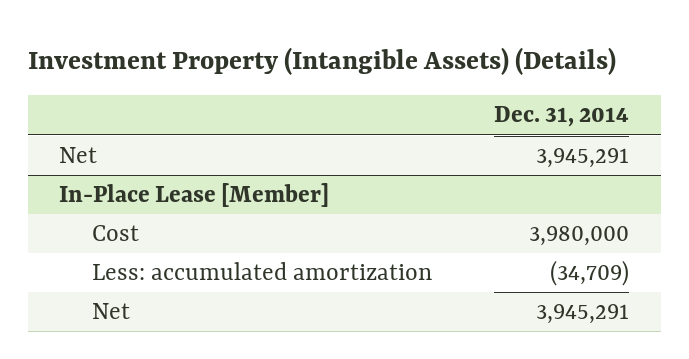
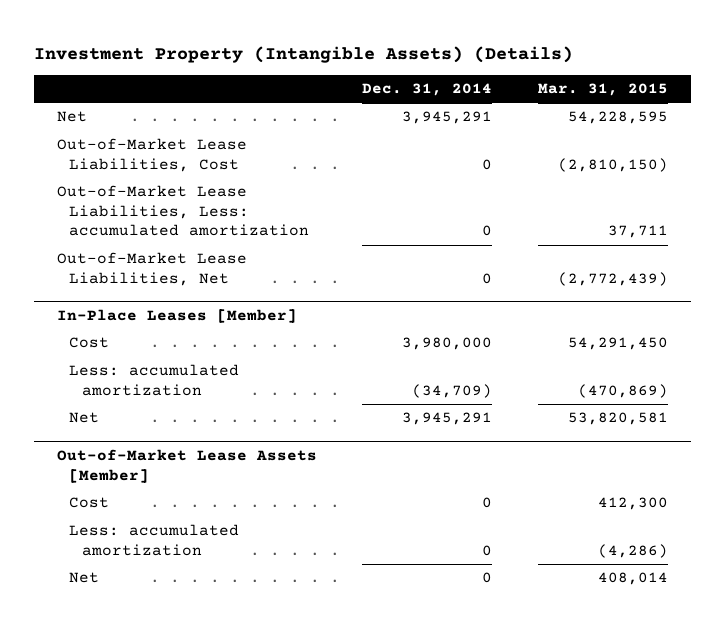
none -> [538,82,669,96] Mar. 31, 2015
none -> [56,138,247,172] Out-of-Market Lease Liabilities, Cost
none -> [56,185,310,237] Out-of-Market Lease Liabilities, Less: accumulated amortization
none -> [56,252,247,286] Out-of-Market Lease Liabilities, Net
[59,183,330,208] In-Place Lease [Member] -> [56,309,297,324] In-Place Leases [Member]
none -> [56,449,317,483] Out-of-Market Lease Assets [Member]
none -> [69,497,110,509] Cost
none -> [69,524,240,556] Less: accumulated amortization
none -> [69,572,100,584] Net

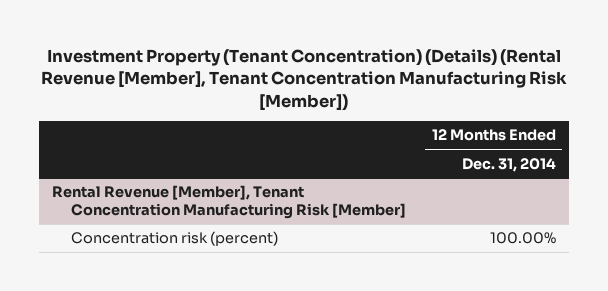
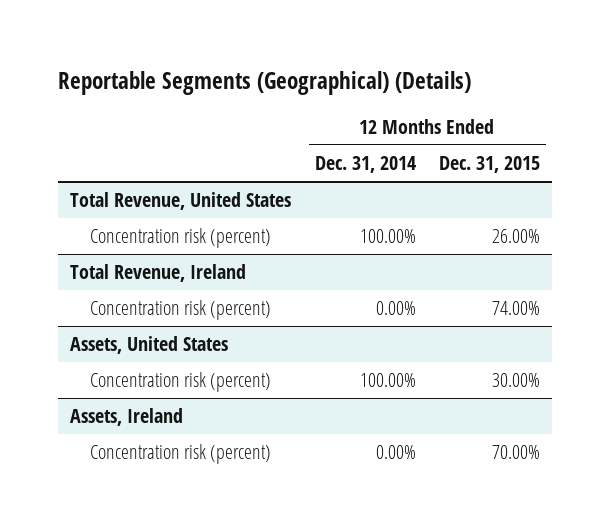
[41,48,568,111] Investment Property (Tenant Concentration) (Details) (Rental Revenue [Member], Tenant Concentration Manufacturing Risk [Member]) -> [58,70,472,95] Reportable Segments (Geographical) (Details)
none -> [439,155,541,173] Dec. 31, 2015
[52,185,406,220] Rental Revenue [Member], Tenant Concentration Manufacturing Risk [Member] -> none
none -> [70,192,292,211] Total Revenue, United States
none -> [70,264,247,283] Total Revenue, Ireland
none -> [90,300,272,321] Concentration risk (percent)
none -> [70,336,229,355] Assets, United States
none -> [90,372,272,393] Concentration risk (percent)
none -> [70,408,184,427] Assets, Ireland
none -> [90,444,272,465] Concentration risk (percent)

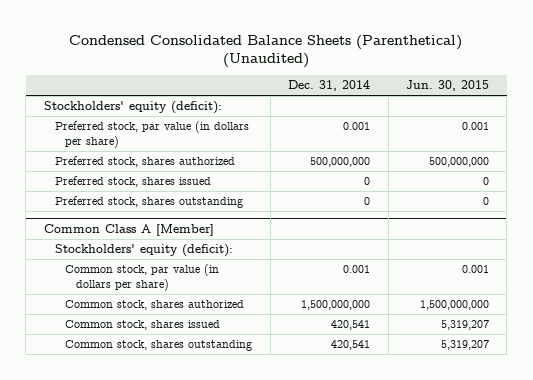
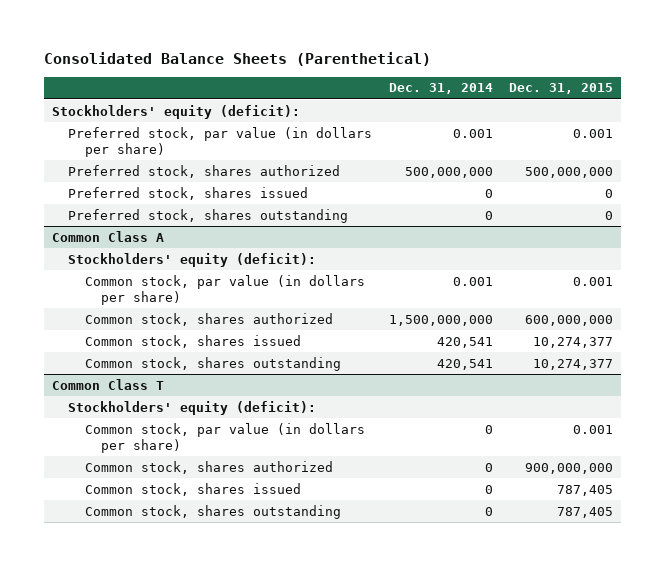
[69,34,463,69] Condensed Consolidated Balance Sheets (Parenthetical) (Unaudited) -> [44,51,432,66] Consolidated Balance Sheets (Parenthetical)
[406,80,490,92] Jun. 30, 2015 -> none
none -> [508,83,613,95] Dec. 31, 2015
[43,223,214,236] Common Class A [Member] -> [52,230,165,242] Common Class A
none -> [52,378,165,390] Common Class T
none -> [68,400,317,415] Stockholders' equity (deficit):
none -> [84,422,365,454] Common stock, par value (in dollars per share)
none -> [84,460,333,474] Common stock, shares authorized
none -> [84,482,301,496] Common stock, shares issued
none -> [84,504,341,519] Common stock, shares outstanding

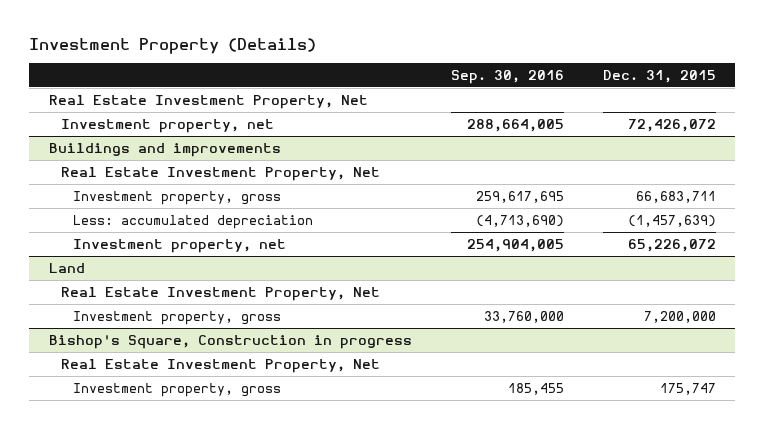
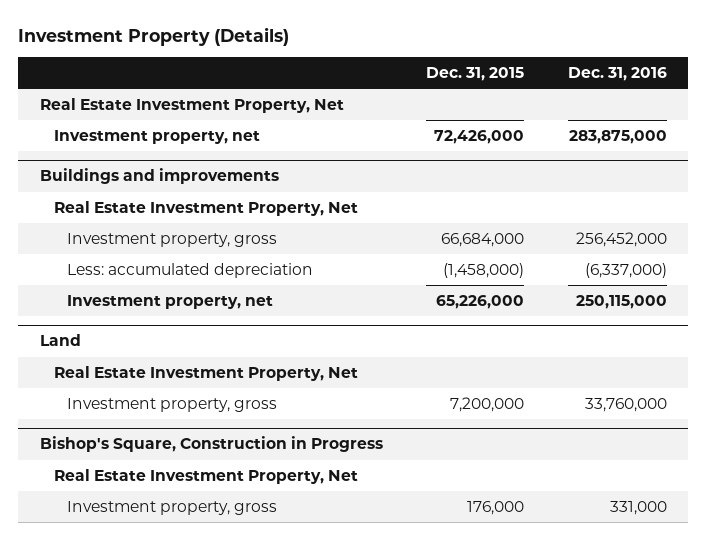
[450,69,564,84] Sep. 30, 2016 -> none
none -> [567,67,667,82] Dec. 31, 2016
[627,118,716,132] 72,426,072 -> [434,129,525,144] 72,426,000
[635,190,716,203] 66,683,711 -> [441,232,525,247] 66,684,000
[627,214,716,227] (1,457,639) -> [443,262,525,278] (1,458,000)
[627,238,716,252] 65,226,072 -> [436,294,525,309] 65,226,000
[48,334,412,349] Bishop's Square, Construction in progress -> [40,436,384,453] Bishop's Square, Construction in Progress
[659,382,716,395] 175,747 -> [467,500,525,515] 176,000

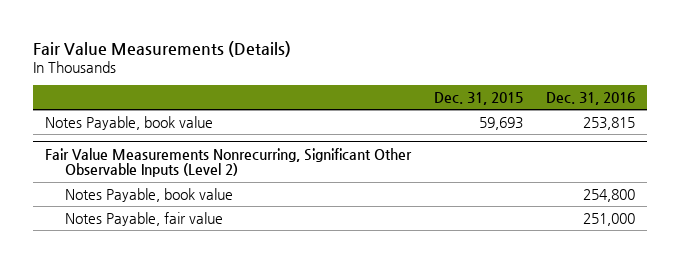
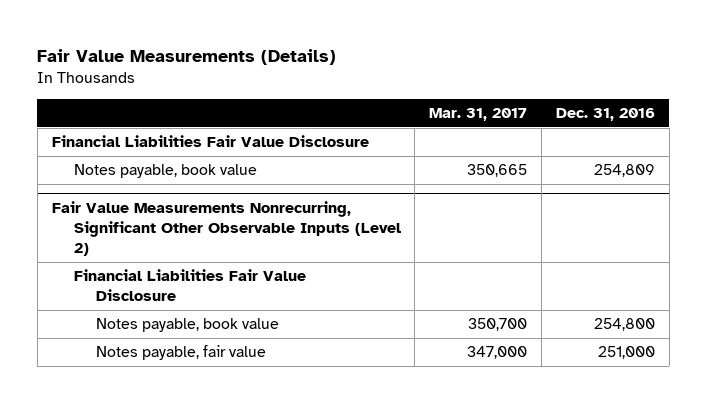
[433,91,523,105] Dec. 31, 2015 -> none
none -> [429,108,528,122] Mar. 31, 2017
none -> [51,135,369,148] Financial Liabilities Fair Value Disclosure
[44,115,213,130] Notes Payable, book value -> [73,164,257,179] Notes payable, book value
[583,116,636,130] 253,815 -> [593,164,655,178] 254,809
none -> [73,269,306,302] Financial Liabilities Fair Value Disclosure
[64,187,233,202] Notes Payable, book value -> [95,318,279,333] Notes payable, book value
[64,211,223,226] Notes Payable, fair value -> [95,345,266,361] Notes payable, fair value

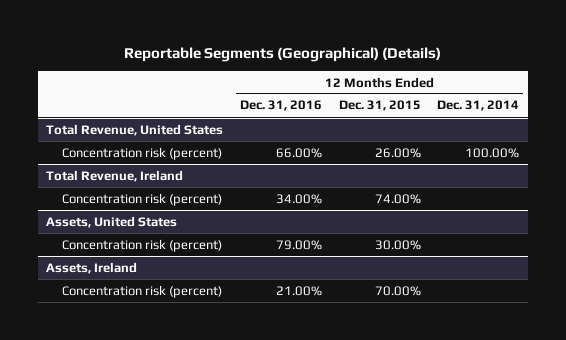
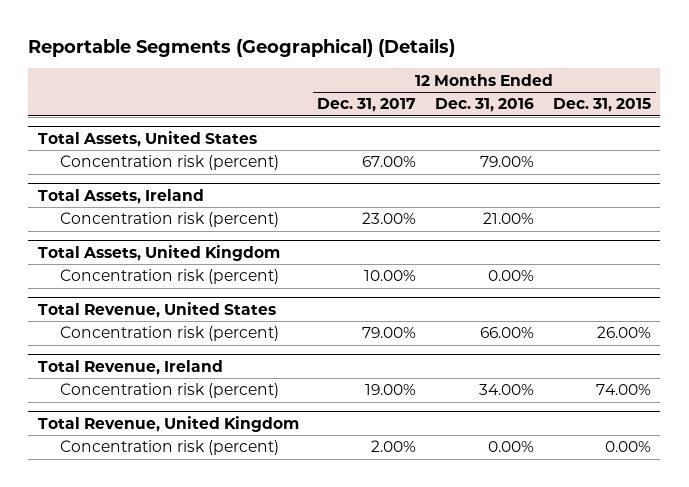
[437,100,520,112] Dec. 31, 2014 -> none
none -> [317,98,417,113] Dec. 31, 2017
none -> [37,130,257,147] Total Assets, United States
none -> [59,155,279,171] Concentration risk (percent)
none -> [37,188,204,204] Total Assets, Ireland
none -> [59,212,279,228] Concentration risk (percent)
none -> [37,244,280,261] Total Assets, United Kingdom
none -> [59,269,279,285] Concentration risk (percent)
[46,215,178,228] Assets, United States -> none
[46,261,138,274] Assets, Ireland -> none
[62,284,223,298] Concentration risk (percent) -> none
none -> [37,415,299,432] Total Revenue, United Kingdom
[275,239,322,250] 79.00% -> [488,441,535,453] 0.00%
[374,239,421,250] 30.00% -> [604,441,651,453] 0.00%

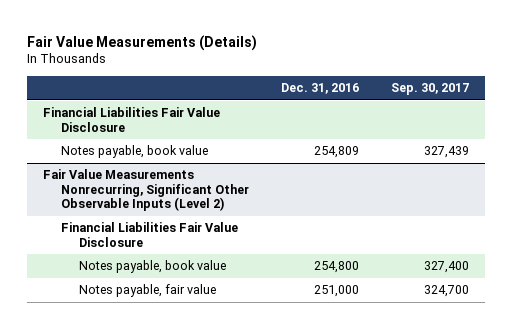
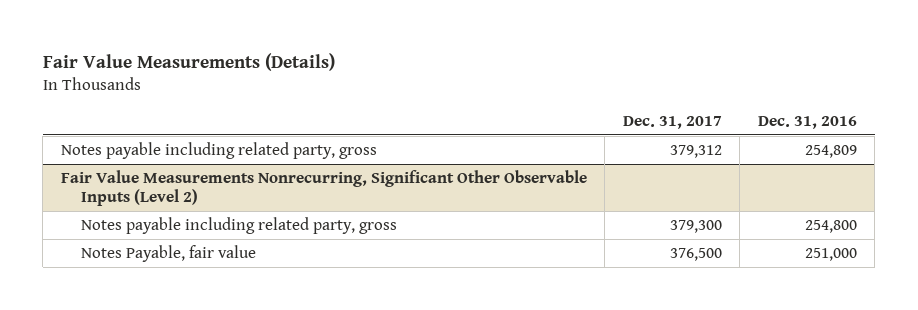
[390,82,469,95] Sep. 30, 2017 -> none
none -> [622,115,722,129] Dec. 31, 2017
[43,107,221,132] Financial Liabilities Fair Value Disclosure -> none
[61,145,209,159] Notes payable, book value -> [60,142,377,160] Notes payable including related party, gross
[61,222,239,247] Financial Liabilities Fair Value Disclosure -> none
[78,260,226,274] Notes payable, book value -> [81,217,398,235] Notes payable including related party, gross
[78,284,216,298] Notes payable, fair value -> [81,245,257,263] Notes Payable, fair value

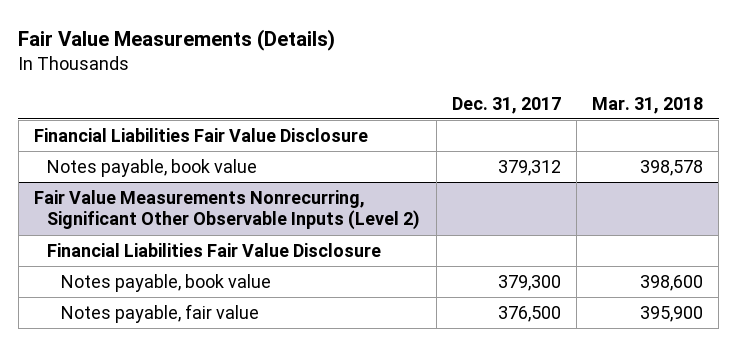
[757,115,857,129] Dec. 31, 2016 -> none
none -> [592,96,704,114] Mar. 31, 2018
none -> [34,127,369,142] Financial Liabilities Fair Value Disclosure
[60,142,377,160] Notes payable including related party, gross -> [47,158,258,177] Notes payable, book value
none -> [47,242,382,257] Financial Liabilities Fair Value Disclosure
[81,217,398,235] Notes payable including related party, gross -> [60,273,271,292] Notes payable, book value
[81,245,257,263] Notes Payable, fair value -> [60,303,259,323] Notes payable, fair value

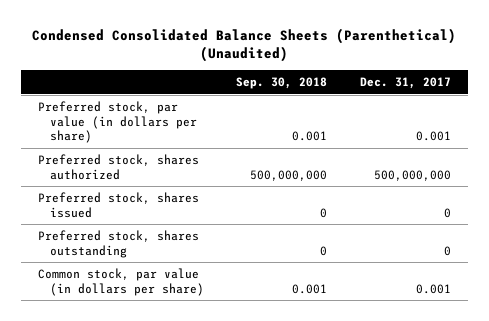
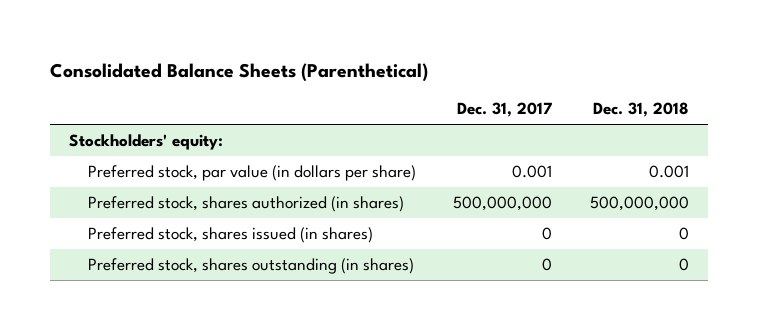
[32,27,457,63] Condensed Consolidated Balance Sheets (Parenthetical) (Unaudited) -> [50,62,429,82] Consolidated Balance Sheets (Parenthetical)
[236,77,328,90] Sep. 30, 2018 -> none
none -> [592,102,689,118] Dec. 31, 2018
none -> [69,133,224,150] Stockholders' equity:
[37,268,204,296] Common stock, par value (in dollars per share) -> none
[37,154,199,180] Preferred stock, shares authorized -> [87,195,404,212] Preferred stock, shares authorized (in shares)
[37,192,199,218] Preferred stock, shares issued -> [87,226,373,243] Preferred stock, shares issued (in shares)
[37,230,199,258] Preferred stock, shares outstanding -> [87,257,414,274] Preferred stock, shares outstanding (in shares)

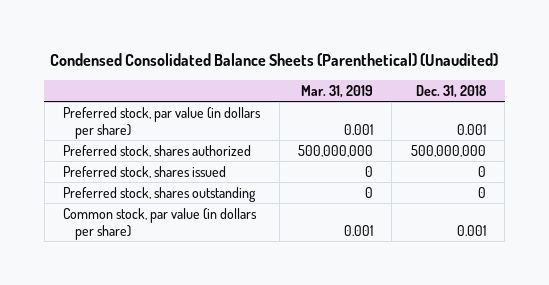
[50,62,429,82] Consolidated Balance Sheets (Parenthetical) -> [50,52,499,66] Condensed Consolidated Balance Sheets (Parenthetical) (Unaudited)
[457,102,553,118] Dec. 31, 2017 -> none
none -> [300,84,373,98] Mar. 31, 2019
[69,133,224,150] Stockholders' equity: -> none
[87,195,404,212] Preferred stock, shares authorized (in shares) -> [63,144,252,157] Preferred stock, shares authorized
[87,226,373,243] Preferred stock, shares issued (in shares) -> [63,165,227,178] Preferred stock, shares issued
[87,257,414,274] Preferred stock, shares outstanding (in shares) -> [63,186,257,202] Preferred stock, shares outstanding
none -> [63,207,258,240] Common stock, par value (in dollars per share)

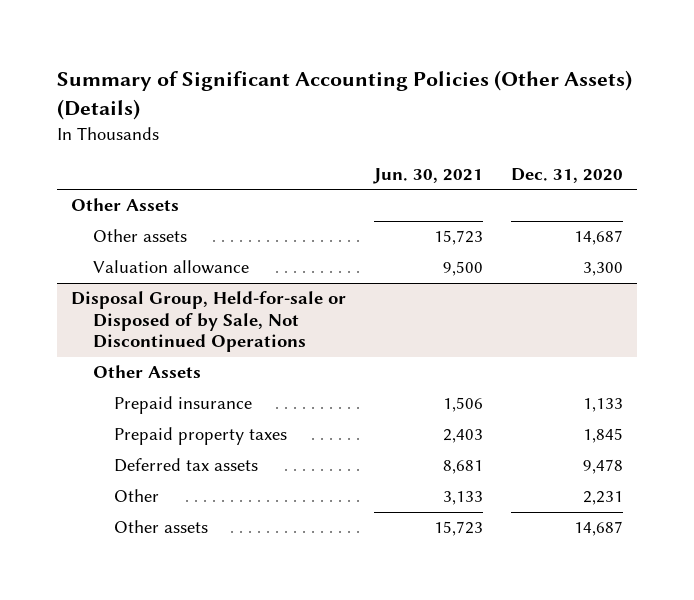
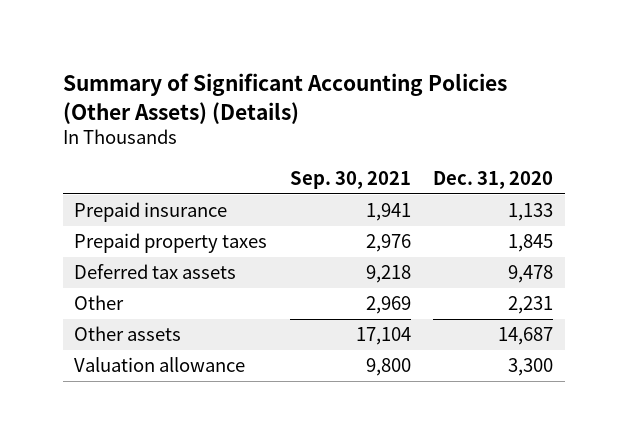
[373,167,484,184] Jun. 30, 2021 -> none
none -> [289,170,411,189] Sep. 30, 2021
[71,198,180,212] Other Assets -> none
[92,229,187,243] Other assets -> none
[71,291,347,353] Disposal Group, Held-for-sale or Disposed of by Sale, Not Discontinued Operations -> none
[92,365,201,379] Other Assets -> none
[92,260,249,275] Valuation allowance -> [74,357,246,373] Valuation allowance

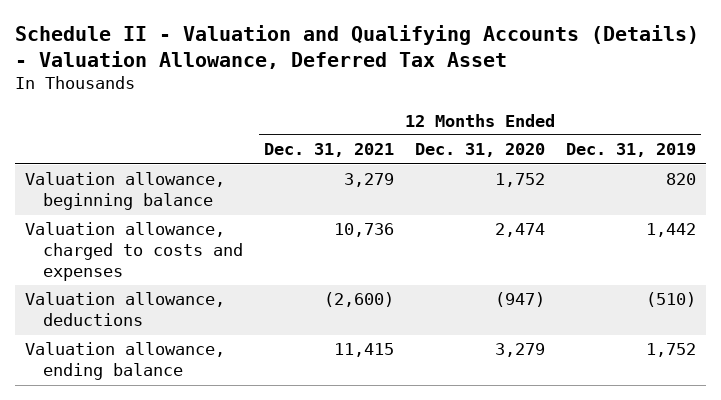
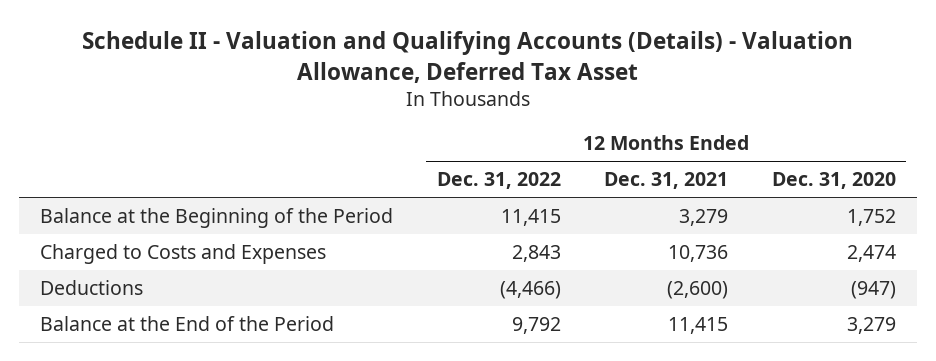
[565,143,696,158] Dec. 31, 2019 -> none
none -> [436,172,561,190] Dec. 31, 2022
[25,172,226,211] Valuation allowance, beginning balance -> [40,207,394,228] Balance at the Beginning of the Period
[25,222,244,282] Valuation allowance, charged to costs and expenses -> [40,243,327,264] Charged to Costs and Expenses
[25,292,226,327] Valuation allowance, deductions -> [40,279,144,295] Deductions
[25,342,226,381] Valuation allowance, ending balance -> [40,315,335,331] Balance at the End of the Period

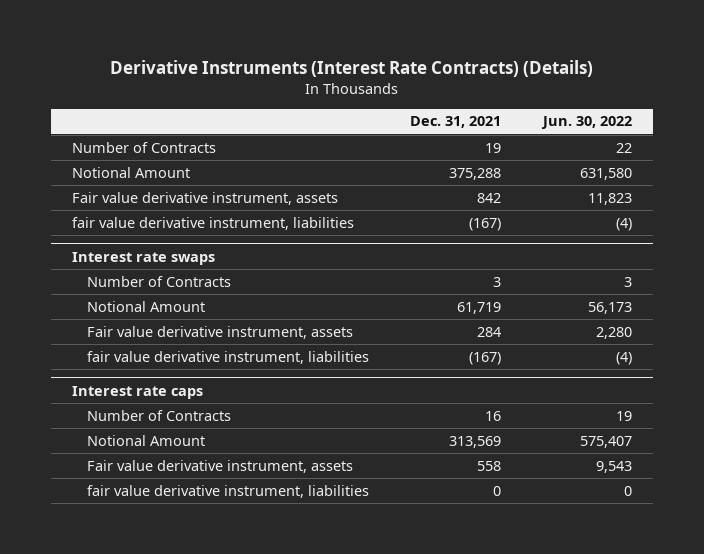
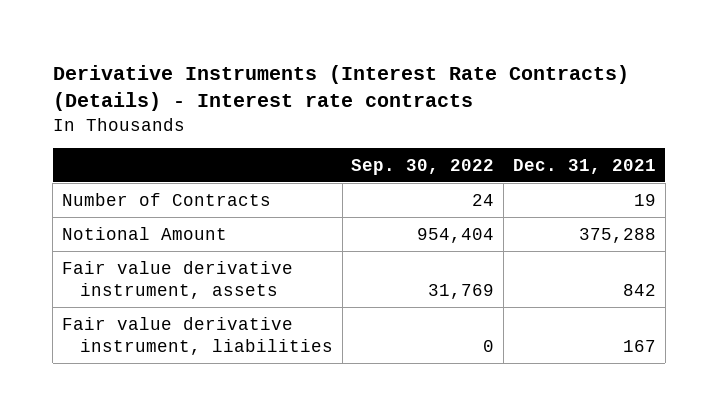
[110,60,594,78] Derivative Instruments (Interest Rate Contracts) (Details) -> [52,64,629,111] Derivative Instruments (Interest Rate Contracts) (Details) - Interest rate contracts
[541,116,633,130] Jun. 30, 2022 -> none
none -> [351,158,495,175] Sep. 30, 2022
[72,251,216,265] Interest rate swaps -> none
[86,275,231,287] Number of Contracts -> none
[86,300,205,312] Notional Amount -> none
[86,325,353,339] Fair value derivative instrument, assets -> none
[86,350,369,364] fair value derivative instrument, liabilities -> none
[72,385,204,399] Interest rate caps -> none
[86,409,231,421] Number of Contracts -> none
[86,434,205,446] Notional Amount -> none
[86,459,353,473] Fair value derivative instrument, assets -> none
[86,484,369,498] fair value derivative instrument, liabilities -> none
[72,216,355,230] fair value derivative instrument, liabilities -> [61,316,334,355] Fair value derivative instrument, liabilities
[469,217,502,231] (167) -> [622,339,656,352] 167

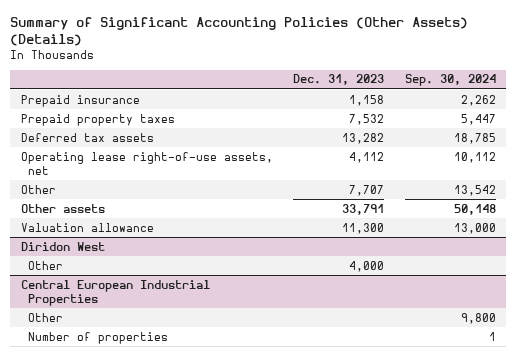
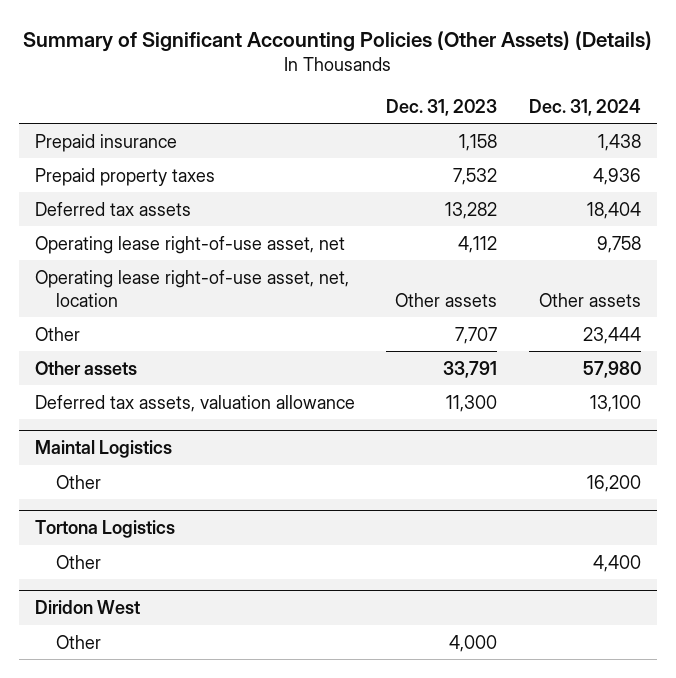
[404,74,496,87] Sep. 30, 2024 -> none
none -> [528,98,641,116] Dec. 31, 2024
[20,151,273,175] Operating lease right-of-use assets, net -> [34,235,345,254] Operating lease right-of-use asset, net
none -> [34,269,349,307] Operating lease right-of-use asset, net, location
[20,222,154,232] Valuation allowance -> [34,394,355,412] Deferred tax assets, valuation allowance
none -> [34,440,172,459] Maintal Logistics
none -> [56,474,102,489] Other
none -> [34,520,175,539] Tortona Logistics
none -> [56,554,102,569] Other
[20,279,210,306] Central European Industrial Properties -> none
[28,312,64,322] Other -> none
[28,331,169,344] Number of properties -> none

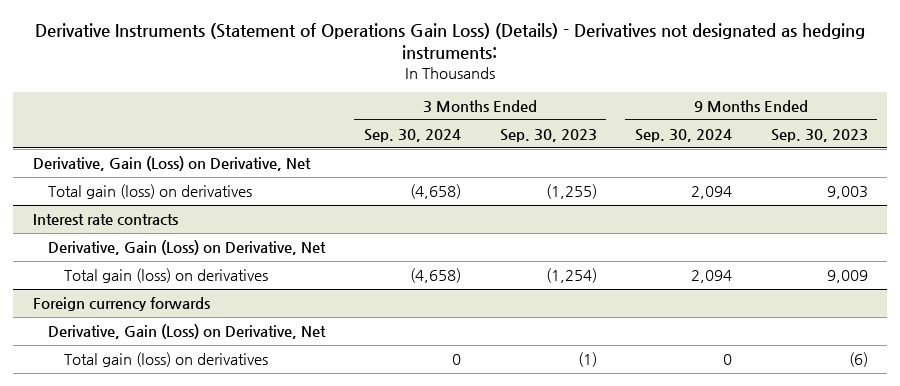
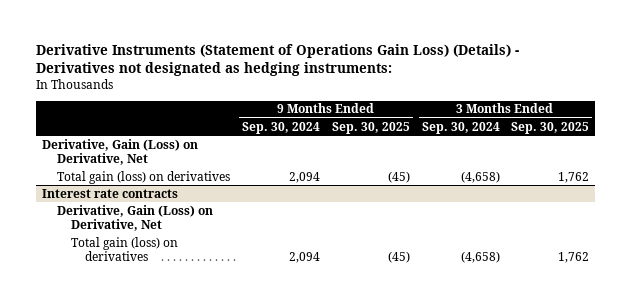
[499,128,597,142] Sep. 30, 2023 -> none
[770,128,868,142] Sep. 30, 2023 -> none
none -> [331,121,410,134] Sep. 30, 2025
none -> [511,121,590,134] Sep. 30, 2025
[32,296,210,311] Foreign currency forwards -> none
[48,323,327,339] Derivative, Gain (Loss) on Derivative, Net -> none
[64,351,269,367] Total gain (loss) on derivatives -> none

